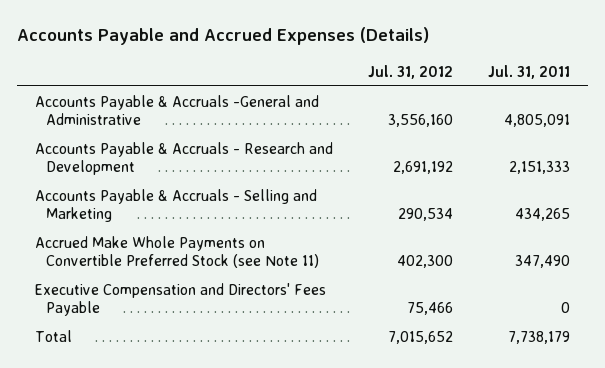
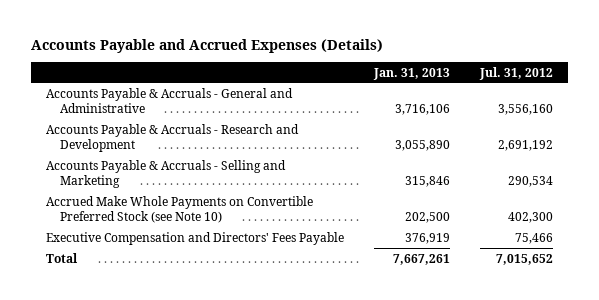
[488,64,571,79] Jul. 31, 2011 -> none
none -> [372,67,450,80] Jan. 31, 2013
[34,94,319,126] Accounts Payable & Accruals -General and Administrative -> [45,87,293,113] Accounts Payable & Accruals - General and Administrative
[34,235,320,269] Accrued Make Whole Payments on Convertible Preferred Stock (see Note 11) -> [45,195,313,223] Accrued Make Whole Payments on Convertible Preferred Stock (see Note 10)

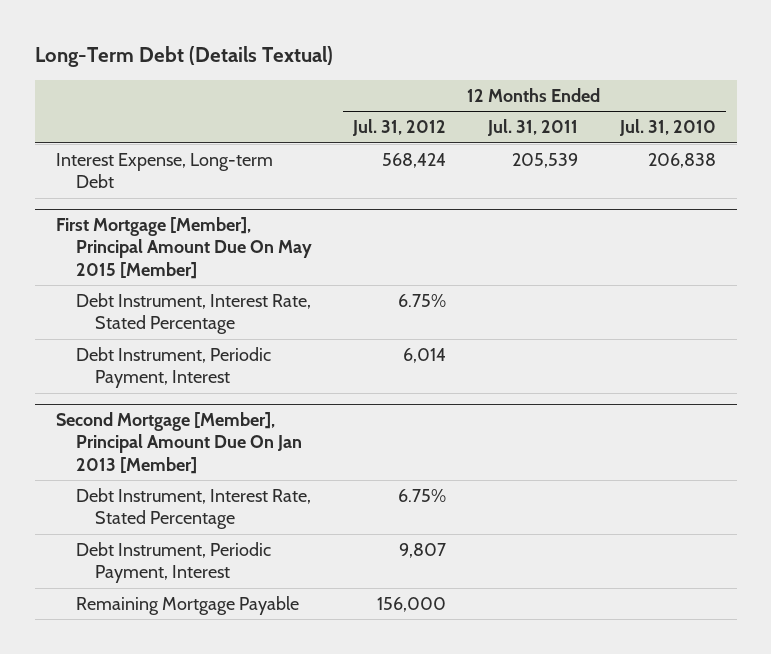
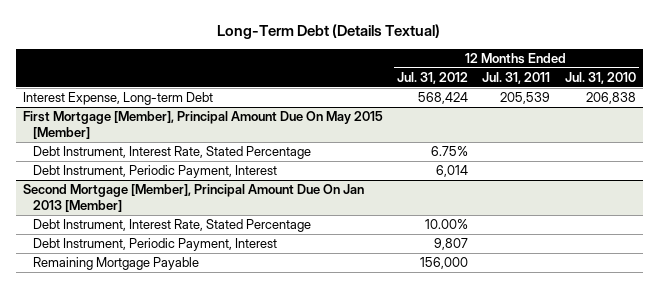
[398,488,447,502] 6.75% -> [425,219,469,230] 10.00%

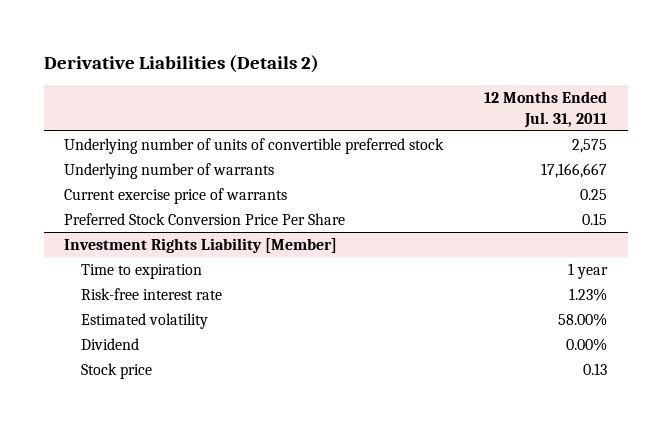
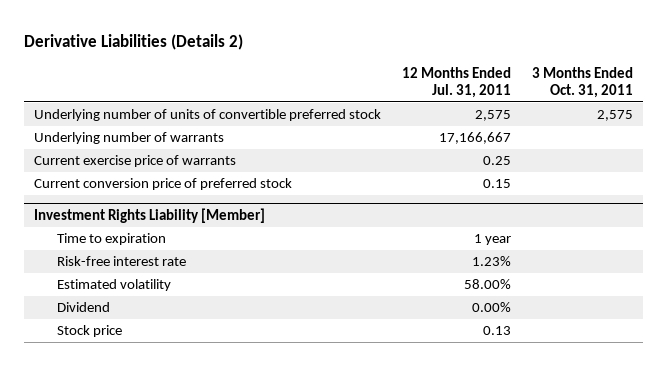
none -> [531,66,633,98] 3 Months Ended Oct. 31, 2011
[64,212,346,225] Preferred Stock Conversion Price Per Share -> [34,178,293,191] Current conversion price of preferred stock

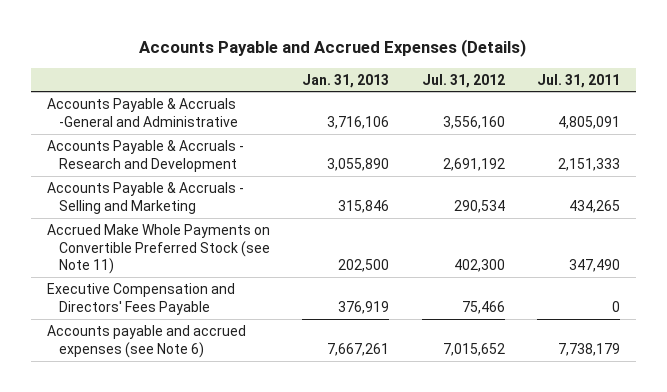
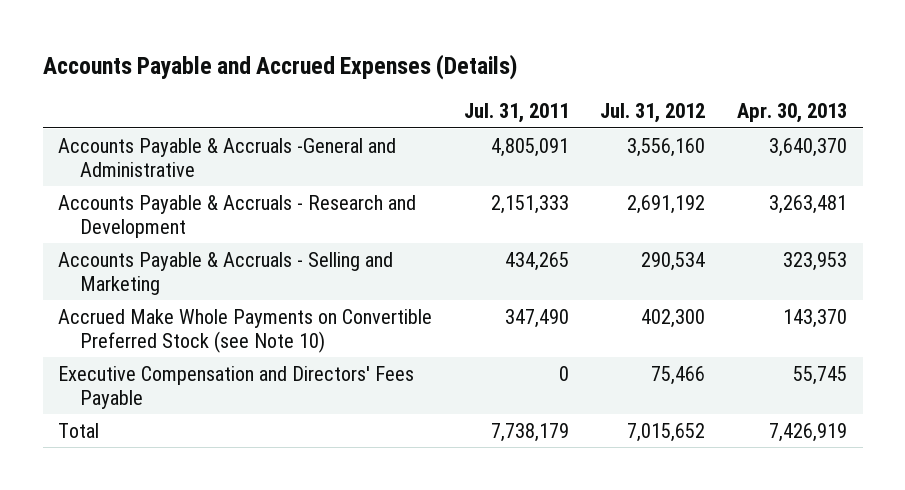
[302,73,390,88] Jan. 31, 2013 -> none
none -> [736,103,847,124] Apr. 30, 2013
[47,223,271,275] Accrued Make Whole Payments on Convertible Preferred Stock (see Note 11) -> [58,308,433,353] Accrued Make Whole Payments on Convertible Preferred Stock (see Note 10)
[47,324,247,358] Accounts payable and accrued expenses (see Note 6) -> [58,422,100,438] Total

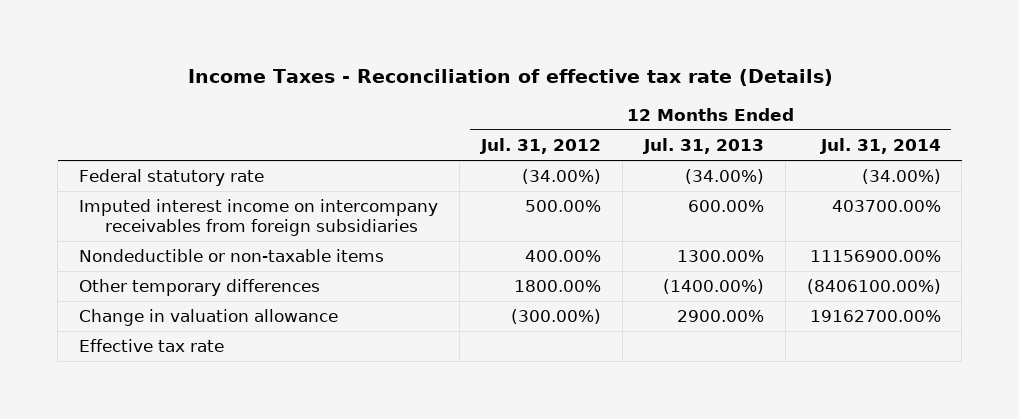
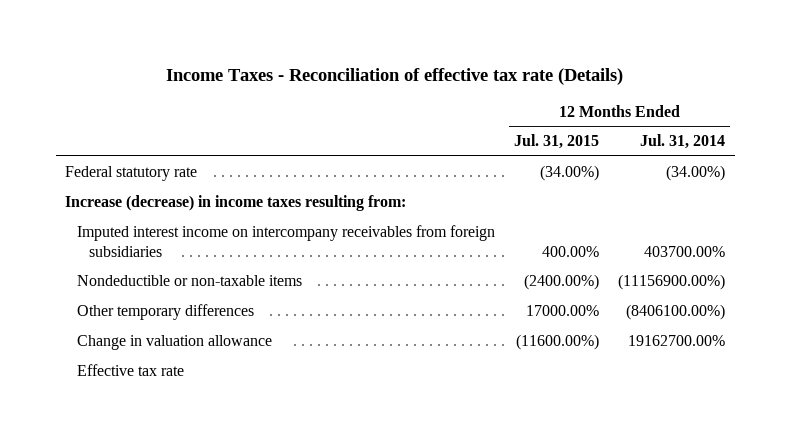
[479,138,601,155] Jul. 31, 2012 -> none
[642,138,764,155] Jul. 31, 2013 -> none
none -> [514,134,600,150] Jul. 31, 2015
none -> [65,194,407,211] Increase (decrease) in income taxes resulting from:
[809,250,941,263] 11156900.00% -> [618,273,726,290] (11156900.00%)

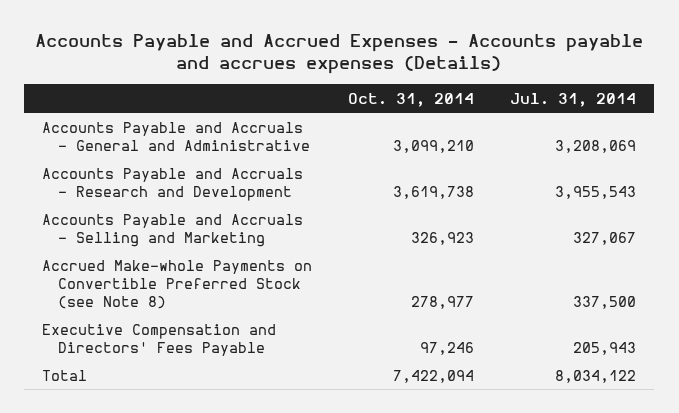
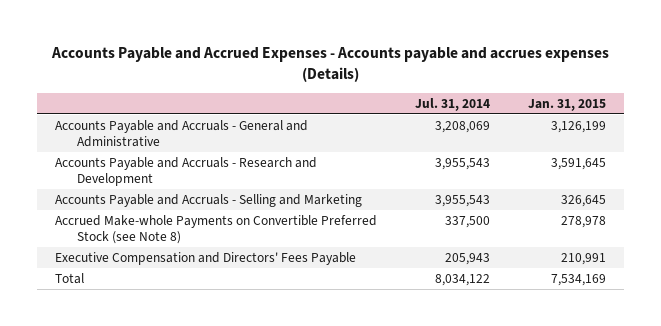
[348,92,475,107] Oct. 31, 2014 -> none
none -> [527,98,606,111] Jan. 31, 2015
[573,231,637,245] 327,067 -> [435,195,491,208] 3,955,543

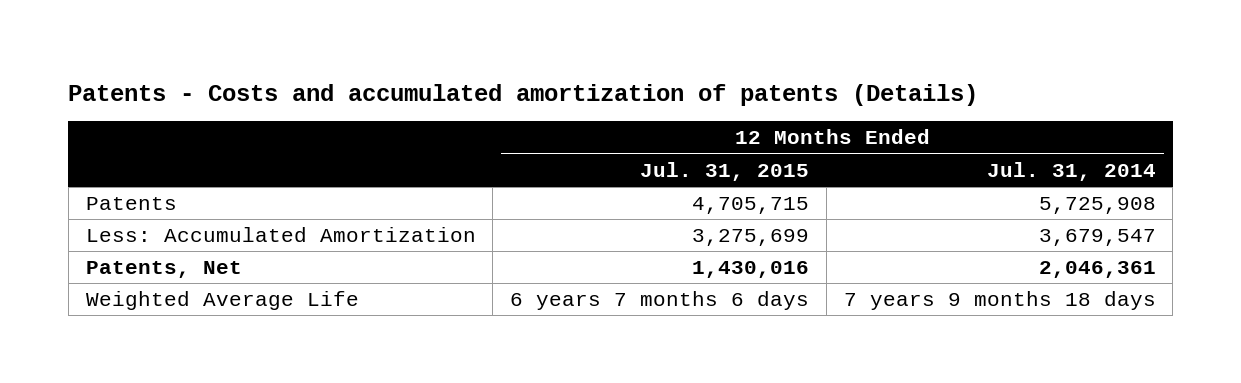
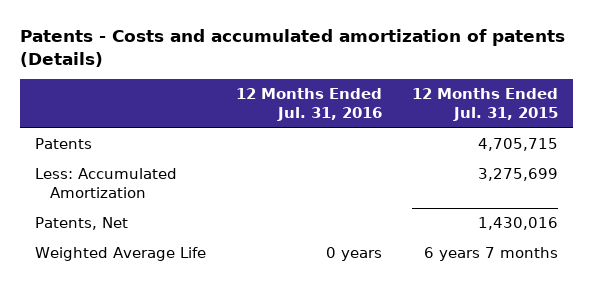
[986,161,1156,181] Jul. 31, 2014 -> none
none -> [236,88,383,122] 12 Months Ended Jul. 31, 2016
[510,291,810,311] 6 years 7 months 6 days -> [424,247,559,262] 6 years 7 months

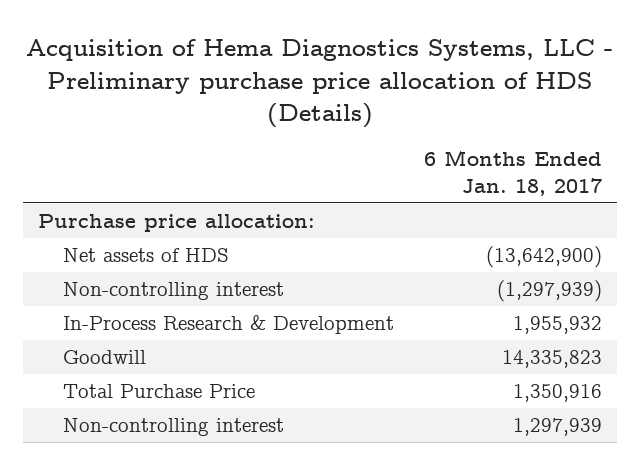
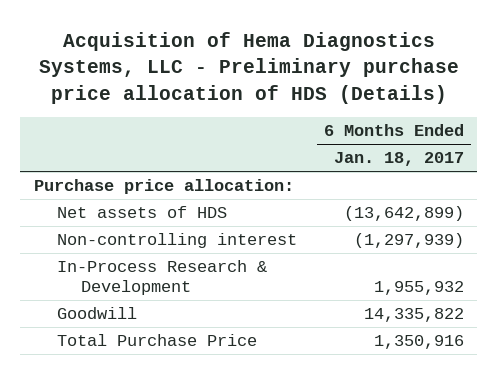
[485,246,602,269] (13,642,900) -> [343,206,464,222] (13,642,899)
[501,350,602,369] 14,335,823 -> [363,308,464,323] 14,335,822
[63,418,285,437] Non-controlling interest -> none

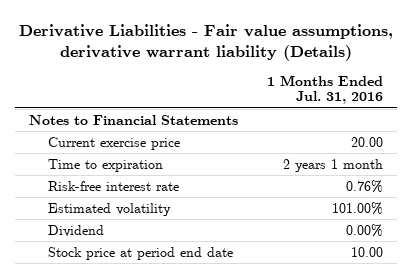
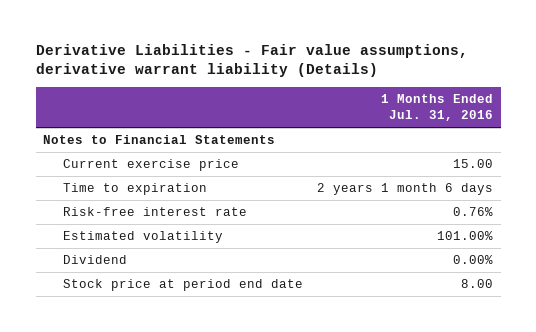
[350,136,383,147] 20.00 -> [453,159,494,169] 15.00
[282,158,383,172] 2 years 1 month -> [317,183,494,196] 2 years 1 month 6 days
[350,246,383,257] 10.00 -> [461,279,494,289] 8.00

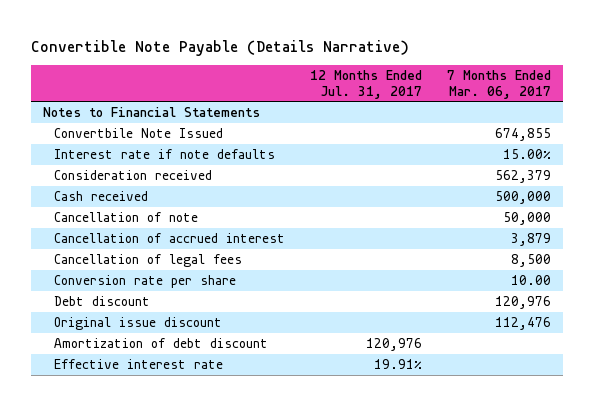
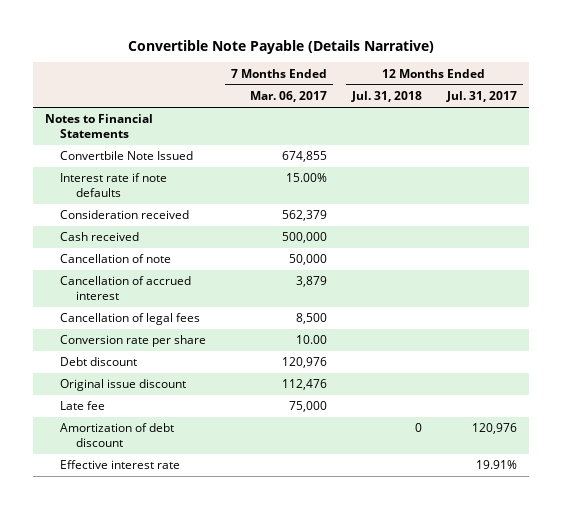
none -> [350,90,422,102] Jul. 31, 2018
none -> [60,401,106,411] Late fee

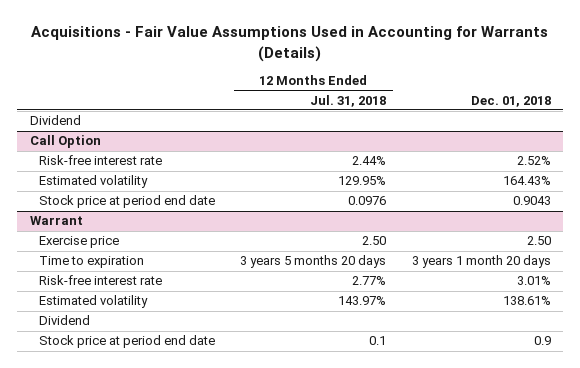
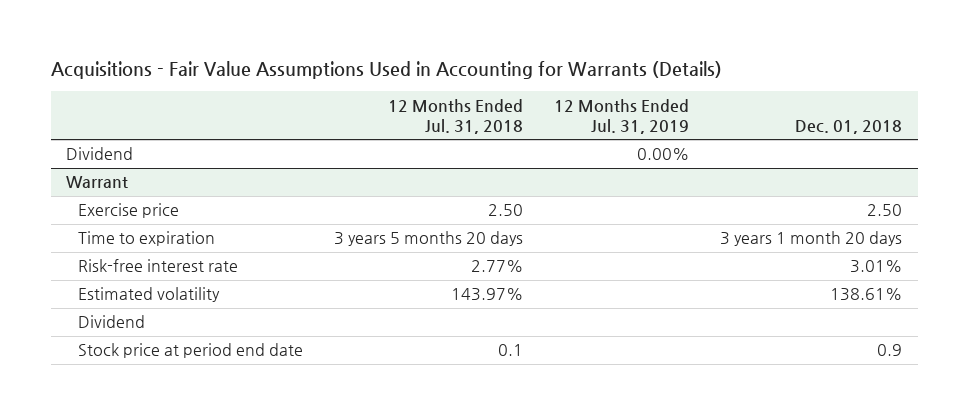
none -> [553,98,689,134] 12 Months Ended Jul. 31, 2019
[29,135,101,149] Call Option -> none
[38,155,162,166] Risk-free interest rate -> none
[38,175,148,189] Estimated volatility -> none
[38,195,215,209] Stock price at period end date -> none

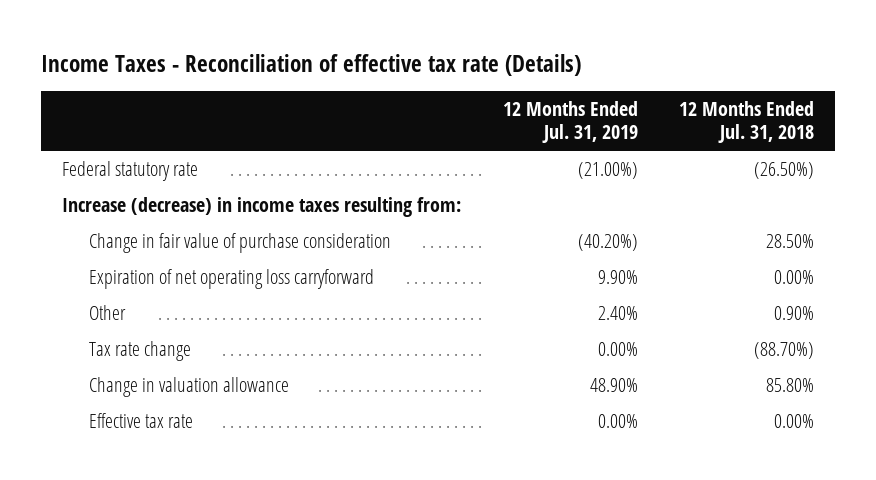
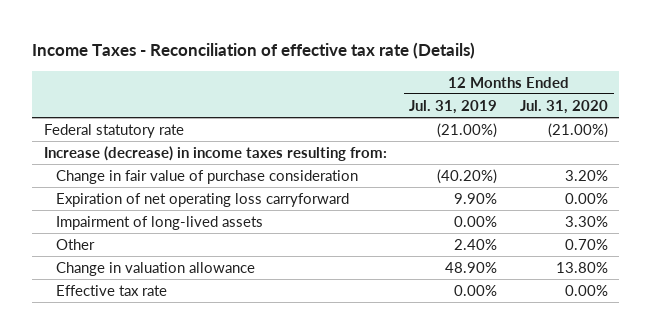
[679,101,815,144] 12 Months Ended Jul. 31, 2018 -> none
none -> [519,99,608,114] Jul. 31, 2020
none -> [55,215,263,230] Impairment of long-lived assets
[88,341,191,362] Tax rate change -> none

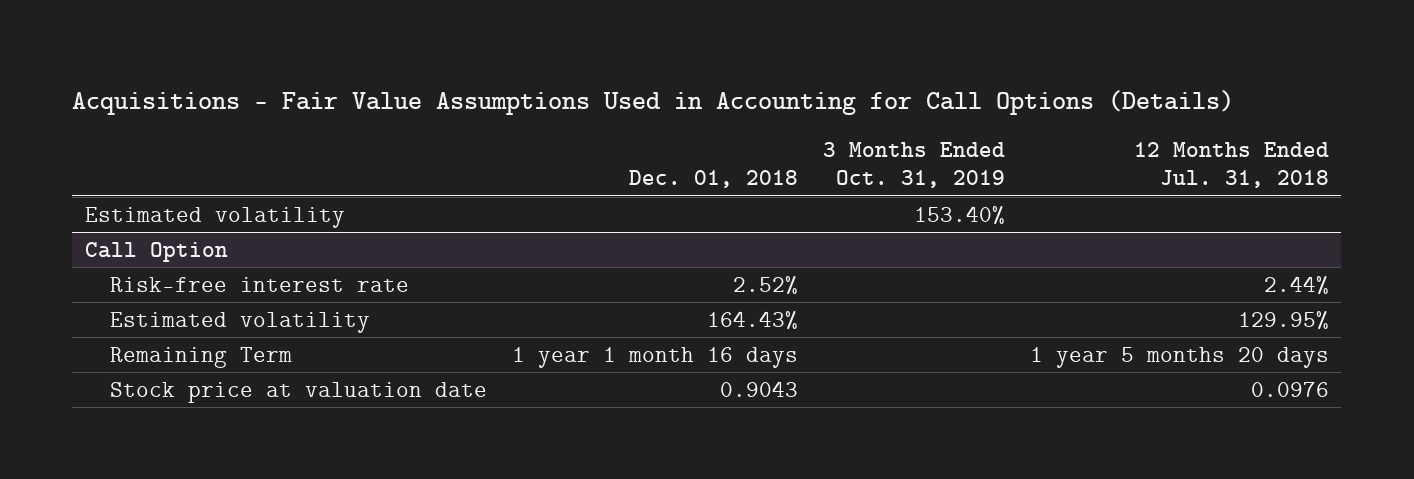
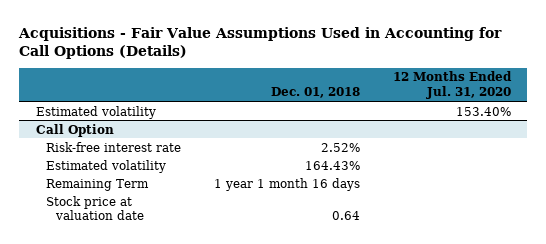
[822,142,1005,189] 3 Months Ended Oct. 31, 2019 -> none
[1133,142,1329,189] 12 Months Ended Jul. 31, 2018 -> none
none -> [392,71,512,100] 12 Months Ended Jul. 31, 2020
[720,380,799,397] 0.9043 -> [331,211,360,221] 0.64

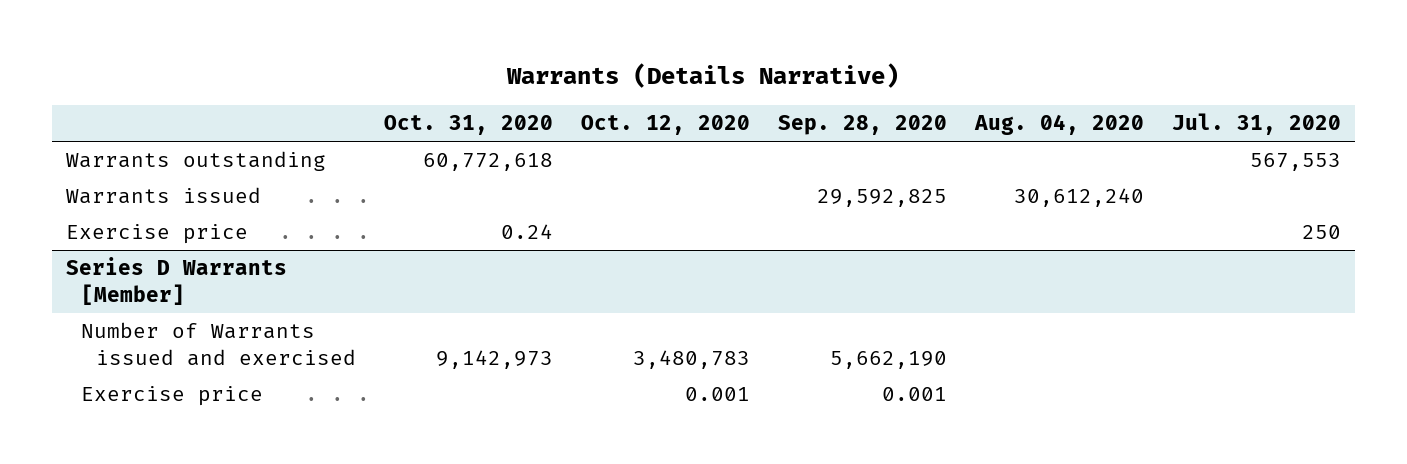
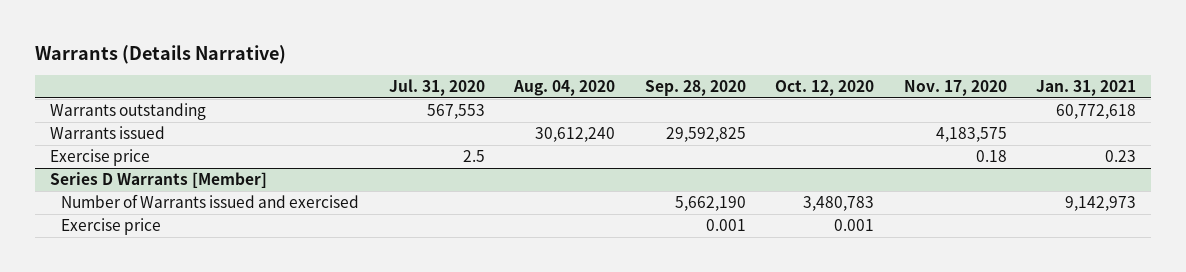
[383,115,553,136] Oct. 31, 2020 -> none
none -> [903,80,1007,97] Nov. 17, 2020
none -> [1036,80,1137,97] Jan. 31, 2021
[1301,225,1341,240] 250 -> [462,150,485,163] 2.5

